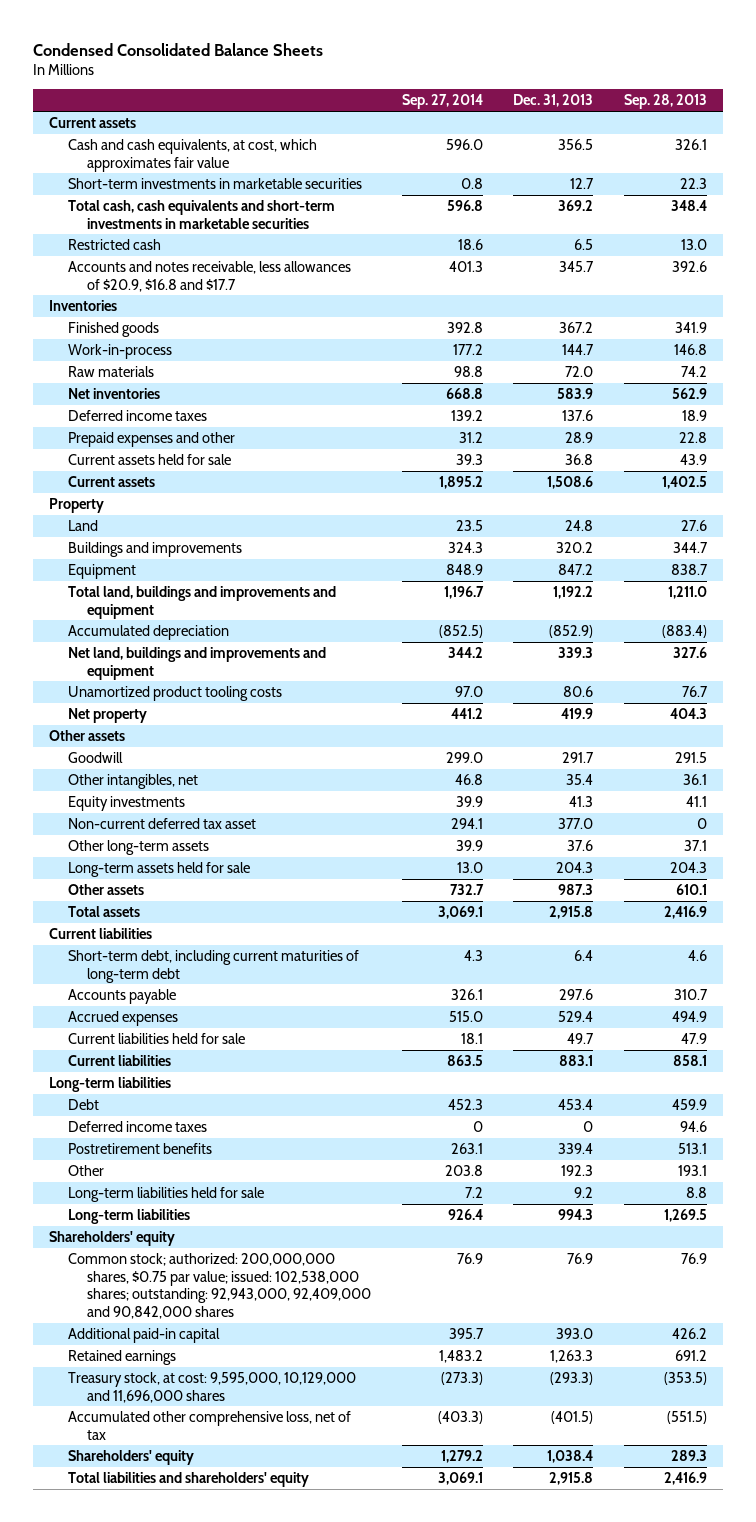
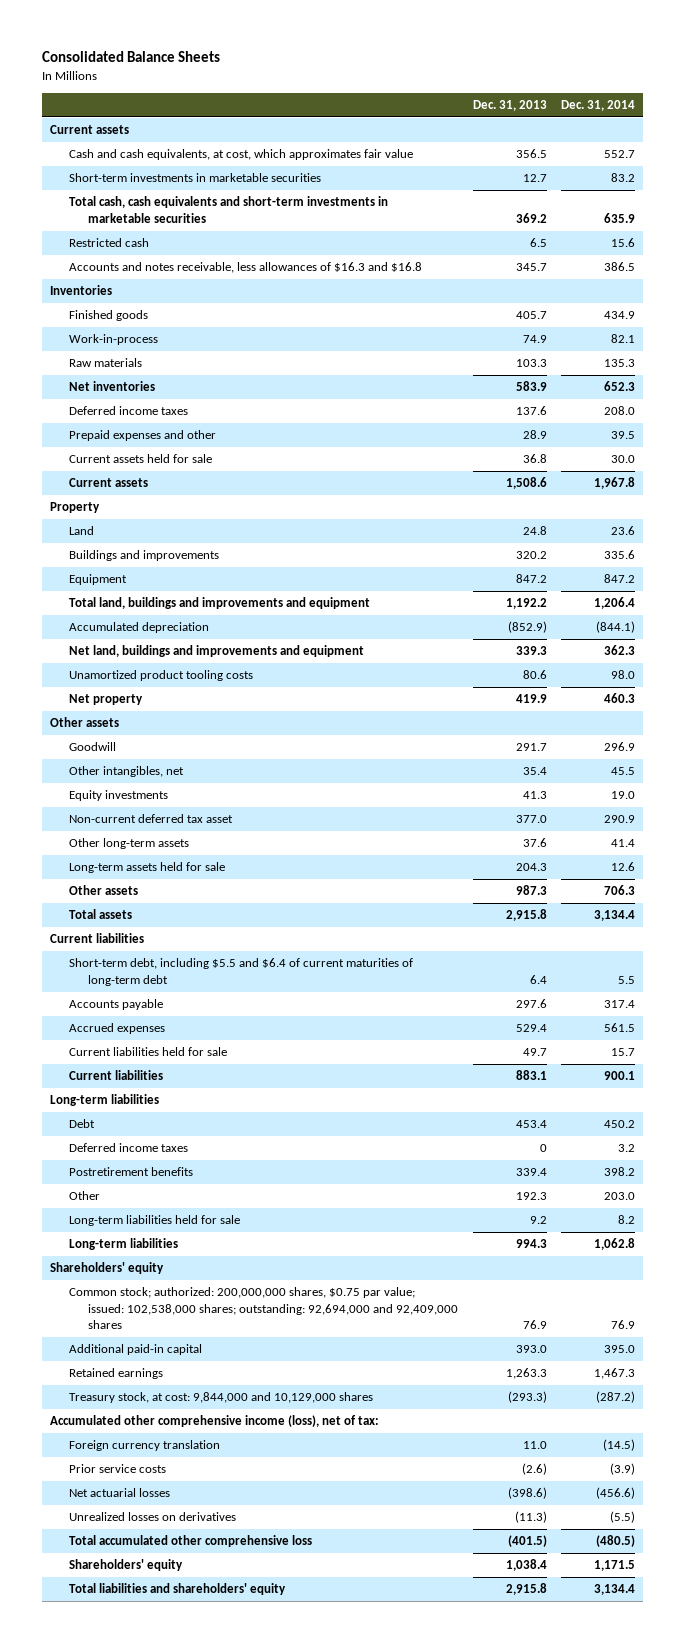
[33,42,324,56] Condensed Consolidated Balance Sheets -> [42,51,221,63] Consolidated Balance Sheets
[401,94,483,110] Sep. 27, 2014 -> none
[624,94,708,110] Sep. 28, 2013 -> none
none -> [561,99,636,111] Dec. 31, 2014
[67,260,351,292] Accounts and notes receivable, less allowances of $20.9, $16.8 and $17.7 -> [68,262,422,274] Accounts and notes receivable, less allowances of $16.3 and $16.8
[559,321,594,333] 367.2 -> [515,311,547,320] 405.7
[562,343,595,355] 144.7 -> [522,335,547,344] 74.9
[565,365,594,377] 72.0 -> [515,359,547,368] 103.3
[67,949,359,983] Short-term debt, including current maturities of long-term debt -> [68,958,413,986] Short-term debt, including $5.5 and $6.4 of current maturities of long-term debt
[67,1252,371,1319] Common stock; authorized: 200,000,000 shares, $0.75 par value; issued: 102,538,000 shares; outstanding: 92,943,000, 92,409,000 and 90,842,000 shares -> [68,1287,458,1330] Common stock; authorized: 200,000,000 shares, $0.75 par value; issued: 102,538,000 shares; outstanding: 92,694,000 and 92,409,000 shares
[67,1371,356,1403] Treasury stock, at cost: 9,595,000, 10,129,000 and 11,696,000 shares -> [68,1392,373,1404] Treasury stock, at cost: 9,844,000 and 10,129,000 shares
none -> [49,1415,379,1428] Accumulated other comprehensive income (loss), net of tax:
none -> [68,1440,220,1452] Foreign currency translation
none -> [68,1464,166,1474] Prior service costs
none -> [68,1488,170,1498] Net actuarial losses
none -> [68,1512,236,1522] Unrealized losses on derivatives
[67,1410,351,1440] Accumulated other comprehensive loss, net of tax -> [68,1535,312,1548] Total accumulated other comprehensive loss

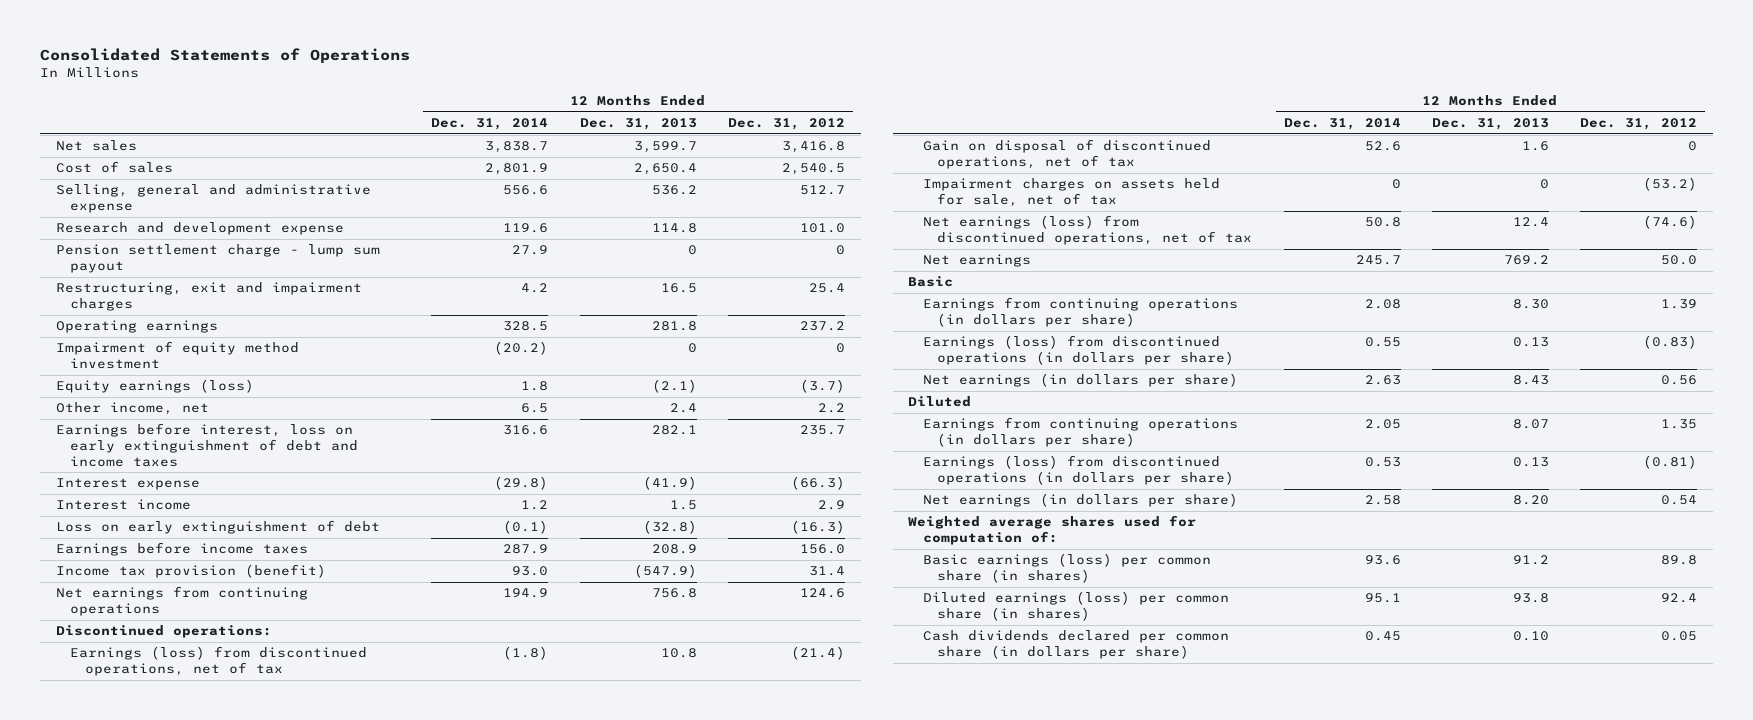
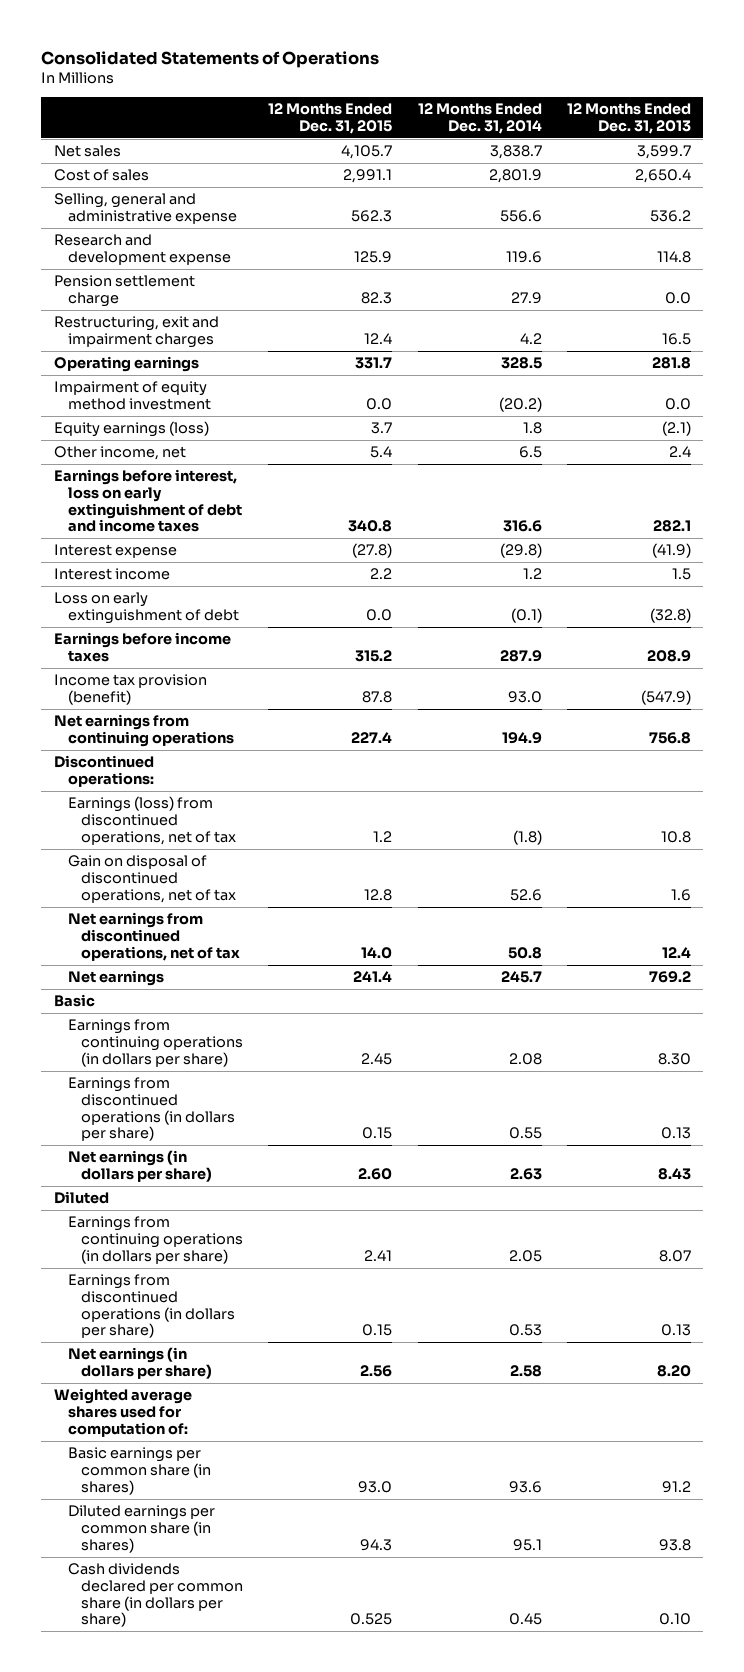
[728,118,846,131] Dec. 31, 2012 -> none
none -> [268,103,393,135] 12 Months Ended Dec. 31, 2015
[55,244,380,274] Pension settlement charge - lump sum payout -> [53,275,195,307] Pension settlement charge
[687,245,697,256] 0 -> [664,291,691,304] 0.0
[687,343,697,354] 0 -> [664,397,691,410] 0.0
[922,178,1220,208] Impairment charges on assets held for sale, net of tax -> none
[922,215,1253,246] Net earnings (loss) from discontinued operations, net of tax -> [67,912,241,961] Net earnings from discontinued operations, net of tax
[922,335,1235,366] Earnings (loss) from discontinued operations (in dollars per share) -> [67,1077,236,1142] Earnings from discontinued operations (in dollars per share)
[922,455,1235,486] Earnings (loss) from discontinued operations (in dollars per share) -> [67,1274,236,1339] Earnings from discontinued operations (in dollars per share)
[922,553,1211,584] Basic earnings (loss) per common share (in shares) -> [67,1447,212,1495] Basic earnings per common share (in shares)
[922,591,1229,622] Diluted earnings (loss) per common share (in shares) -> [67,1505,215,1553] Diluted earnings per common share (in shares)

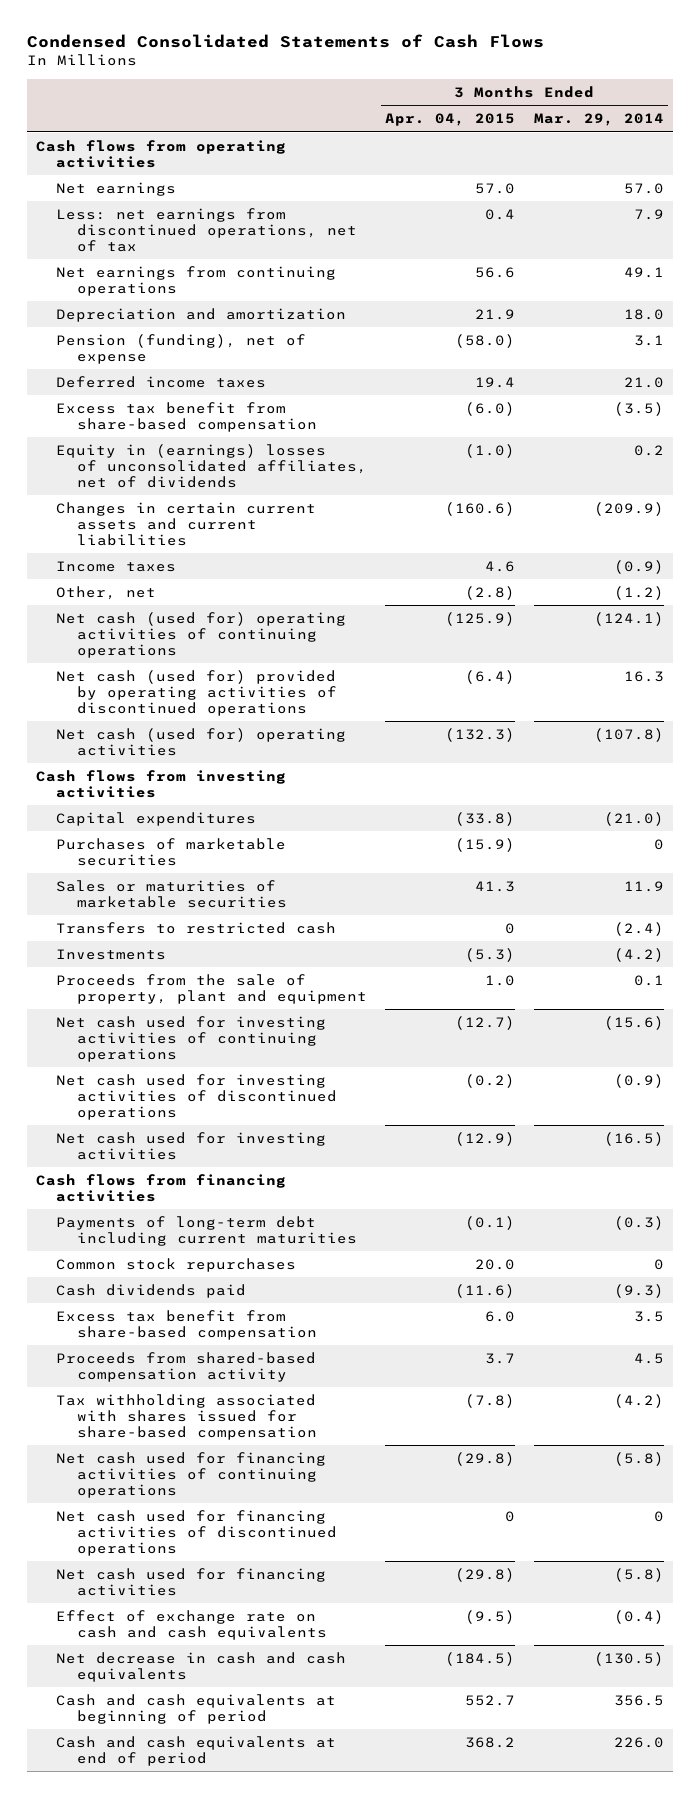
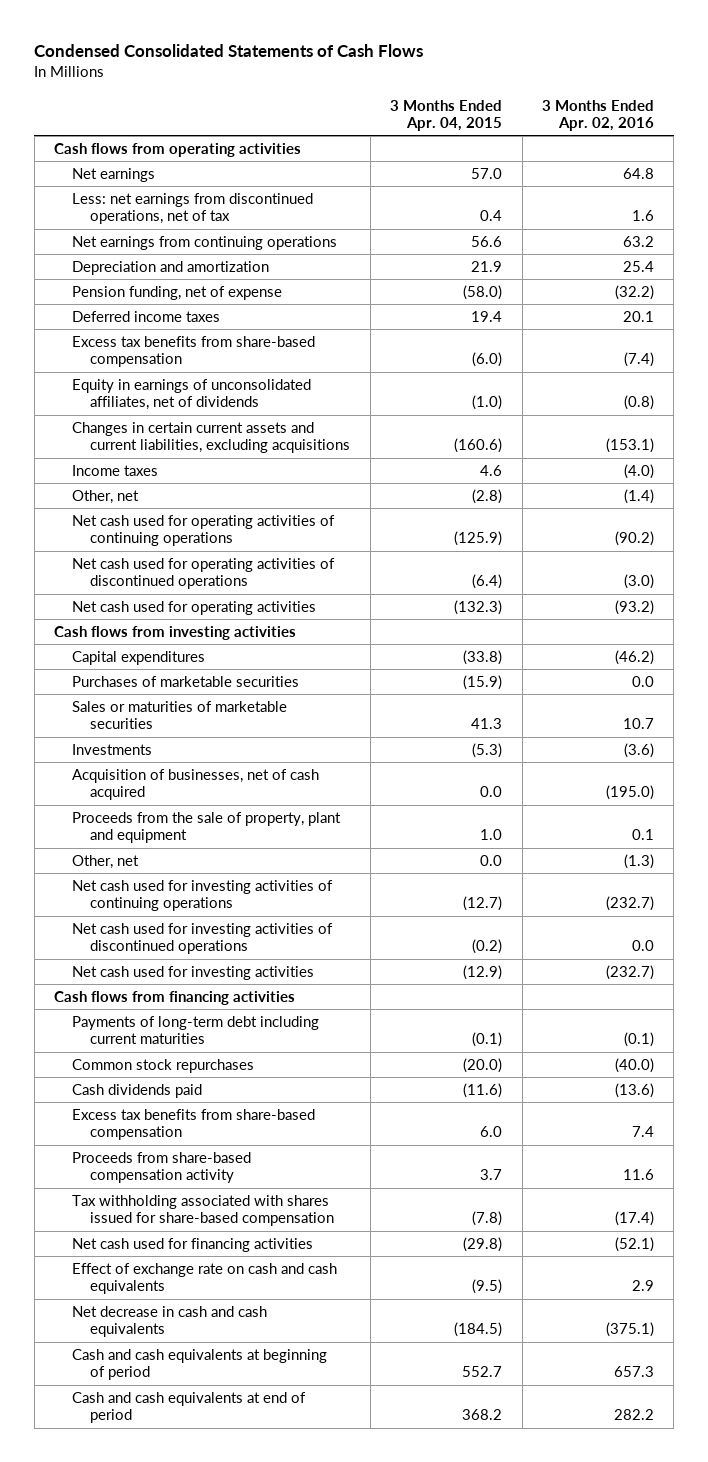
[533,113,664,127] Mar. 29, 2014 -> none
none -> [541,99,654,131] 3 Months Ended Apr. 02, 2016
[56,333,307,364] Pension (funding), net of expense -> [72,286,283,301] Pension funding, net of expense
[56,401,317,432] Excess tax benefit from share-based compensation -> [72,336,316,368] Excess tax benefits from share-based compensation
[56,443,367,488] Equity in (earnings) losses of unconsolidated affiliates, net of dividends -> [72,379,312,411] Equity in earnings of unconsolidated affiliates, net of dividends
[56,501,317,546] Changes in certain current assets and current liabilities -> [72,422,351,454] Changes in certain current assets and current liabilities, excluding acquisitions
[56,611,347,658] Net cash (used for) operating activities of continuing operations -> [72,515,336,547] Net cash used for operating activities of continuing operations
[56,669,337,716] Net cash (used for) provided by operating activities of discontinued operations -> [72,558,336,590] Net cash used for operating activities of discontinued operations
[56,727,347,756] Net cash (used for) operating activities -> [72,601,317,616] Net cash used for operating activities
[56,921,337,934] Transfers to restricted cash -> none
none -> [72,769,320,801] Acquisition of businesses, net of cash acquired
none -> [72,855,140,870] Other, net
[475,1258,516,1270] 20.0 -> [463,1058,503,1074] (20.0)
[56,1309,317,1340] Excess tax benefit from share-based compensation -> [72,1109,316,1141] Excess tax benefits from share-based compensation
[56,1351,317,1382] Proceeds from shared-based compensation activity -> [72,1152,252,1184] Proceeds from share-based compensation activity
[56,1451,327,1498] Net cash used for financing activities of continuing operations -> none
[56,1509,337,1556] Net cash used for financing activities of discontinued operations -> none

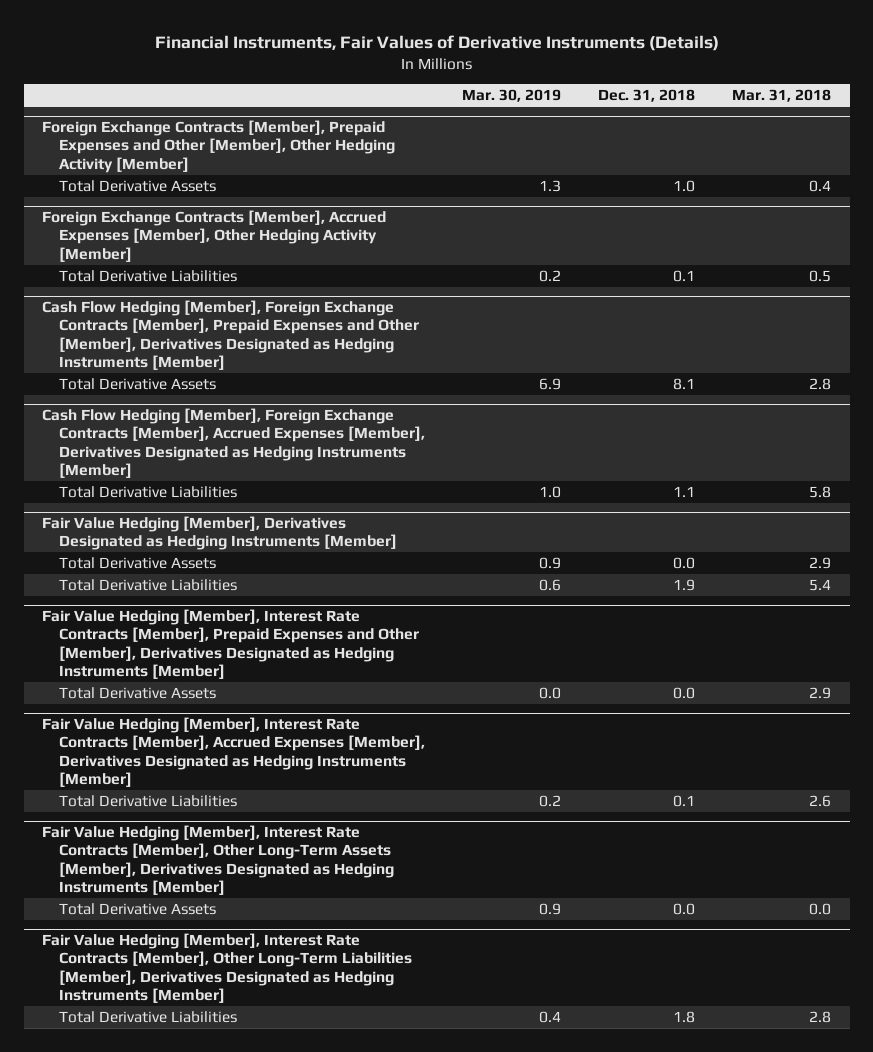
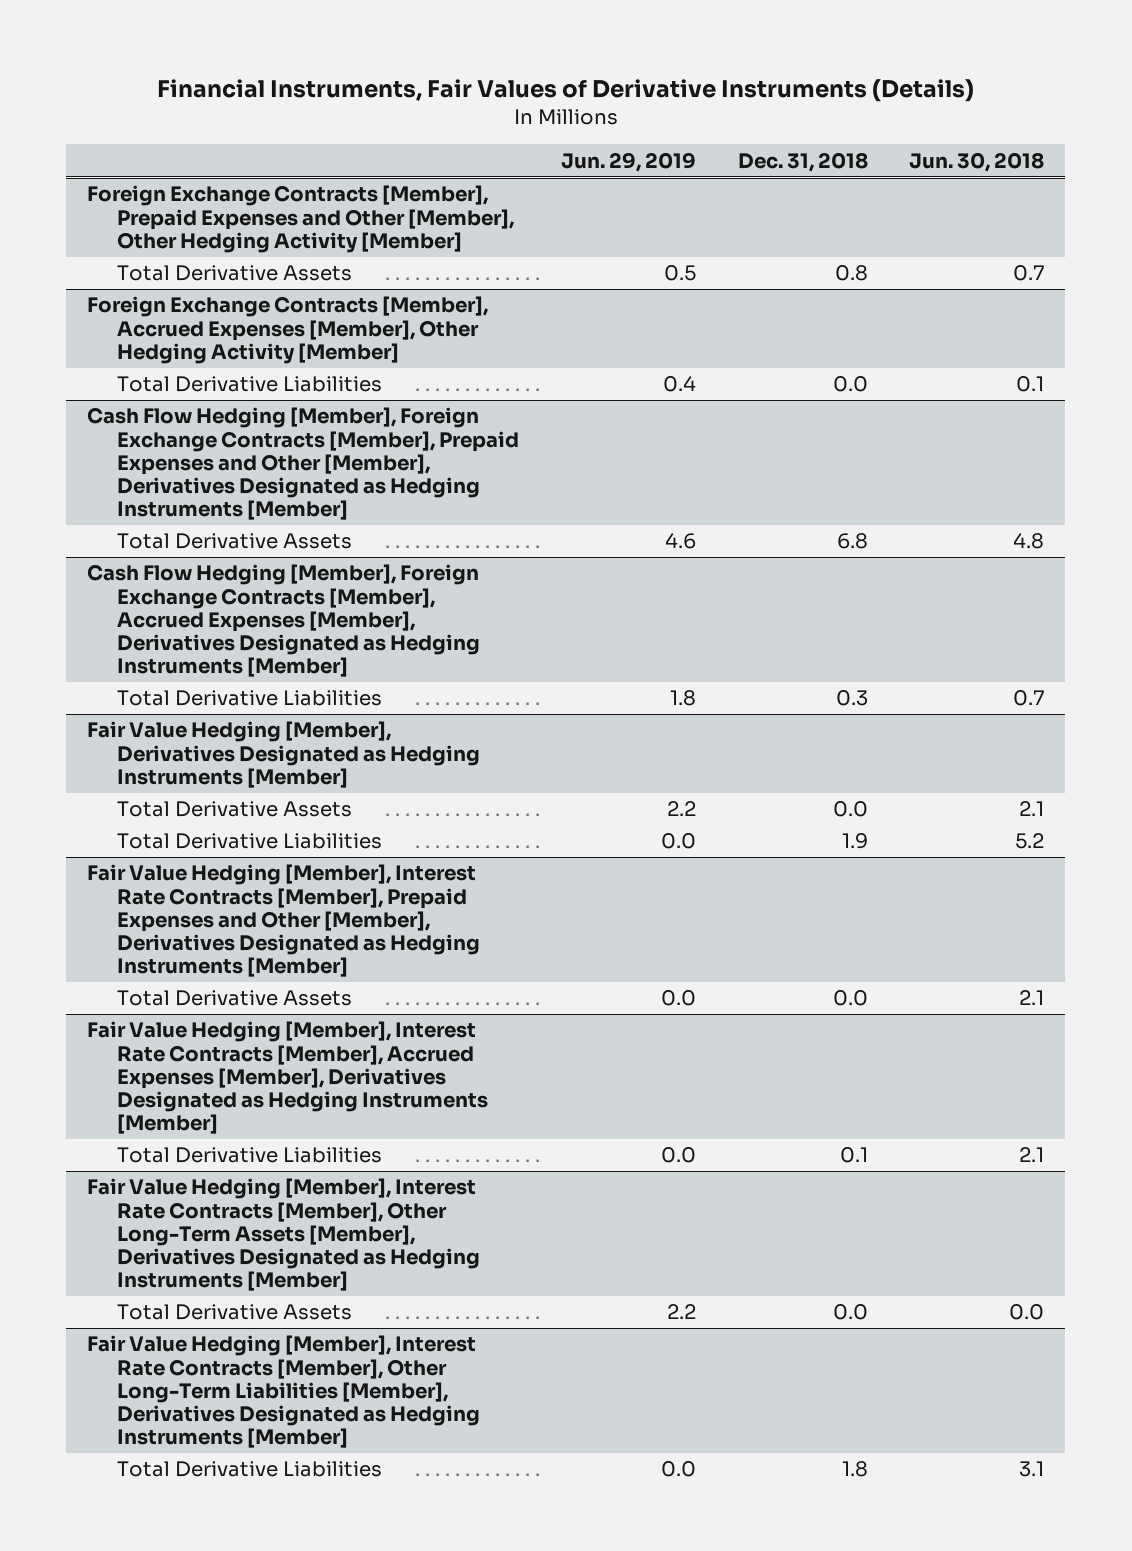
[462,89,562,103] Mar. 30, 2019 -> none
[732,89,832,103] Mar. 31, 2018 -> none
none -> [560,151,696,172] Jun. 29, 2019
none -> [909,151,1045,172] Jun. 30, 2018
[673,180,696,193] 1.0 -> [834,265,868,282] 0.8
[673,270,696,283] 0.1 -> [832,376,868,393] 0.0
[673,378,696,391] 8.1 -> [836,533,868,550] 6.8
[673,486,696,498] 1.1 -> [835,690,868,707] 0.3

